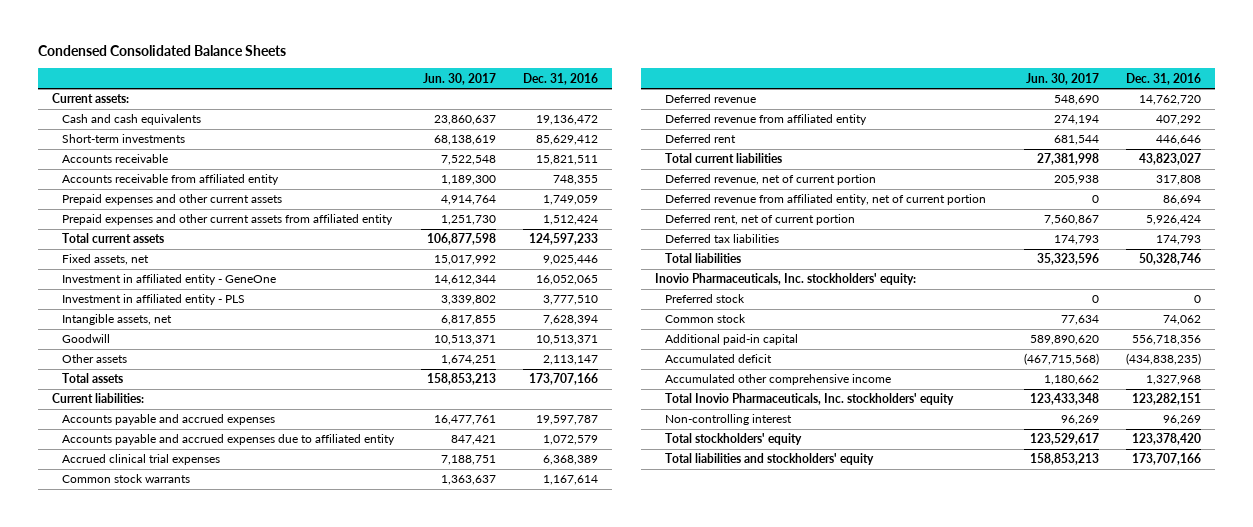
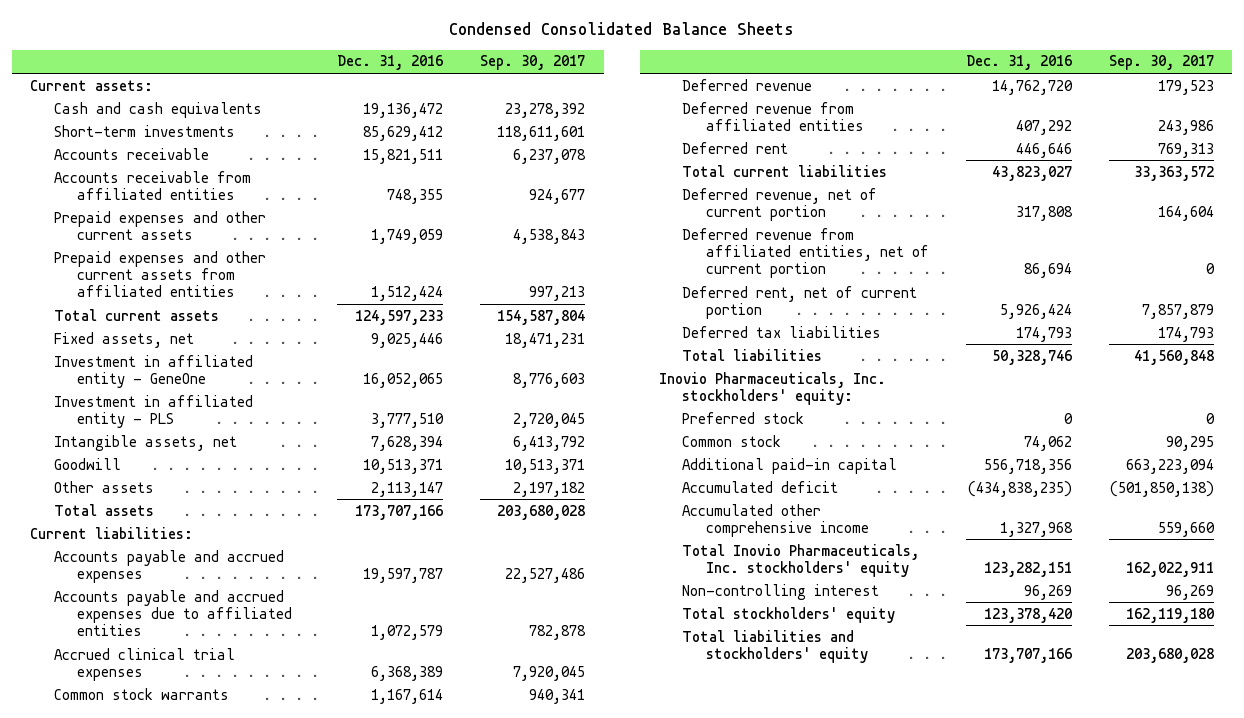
[422,72,496,85] Jun. 30, 2017 -> none
none -> [480,55,586,71] Sep. 30, 2017
[61,174,279,186] Accounts receivable from affiliated entity -> [53,170,251,200] Accounts receivable from affiliated entities
[61,214,393,226] Prepaid expenses and other current assets from affiliated entity -> [53,250,266,297] Prepaid expenses and other current assets from affiliated entities
[61,434,395,446] Accounts payable and accrued expenses due to affiliated entity -> [53,589,293,636] Accounts payable and accrued expenses due to affiliated entities
[665,114,868,126] Deferred revenue from affiliated entity -> [682,101,864,131] Deferred revenue from affiliated entities
[665,194,987,206] Deferred revenue from affiliated entity, net of current portion -> [682,227,929,278] Deferred revenue from affiliated entities, net of current portion

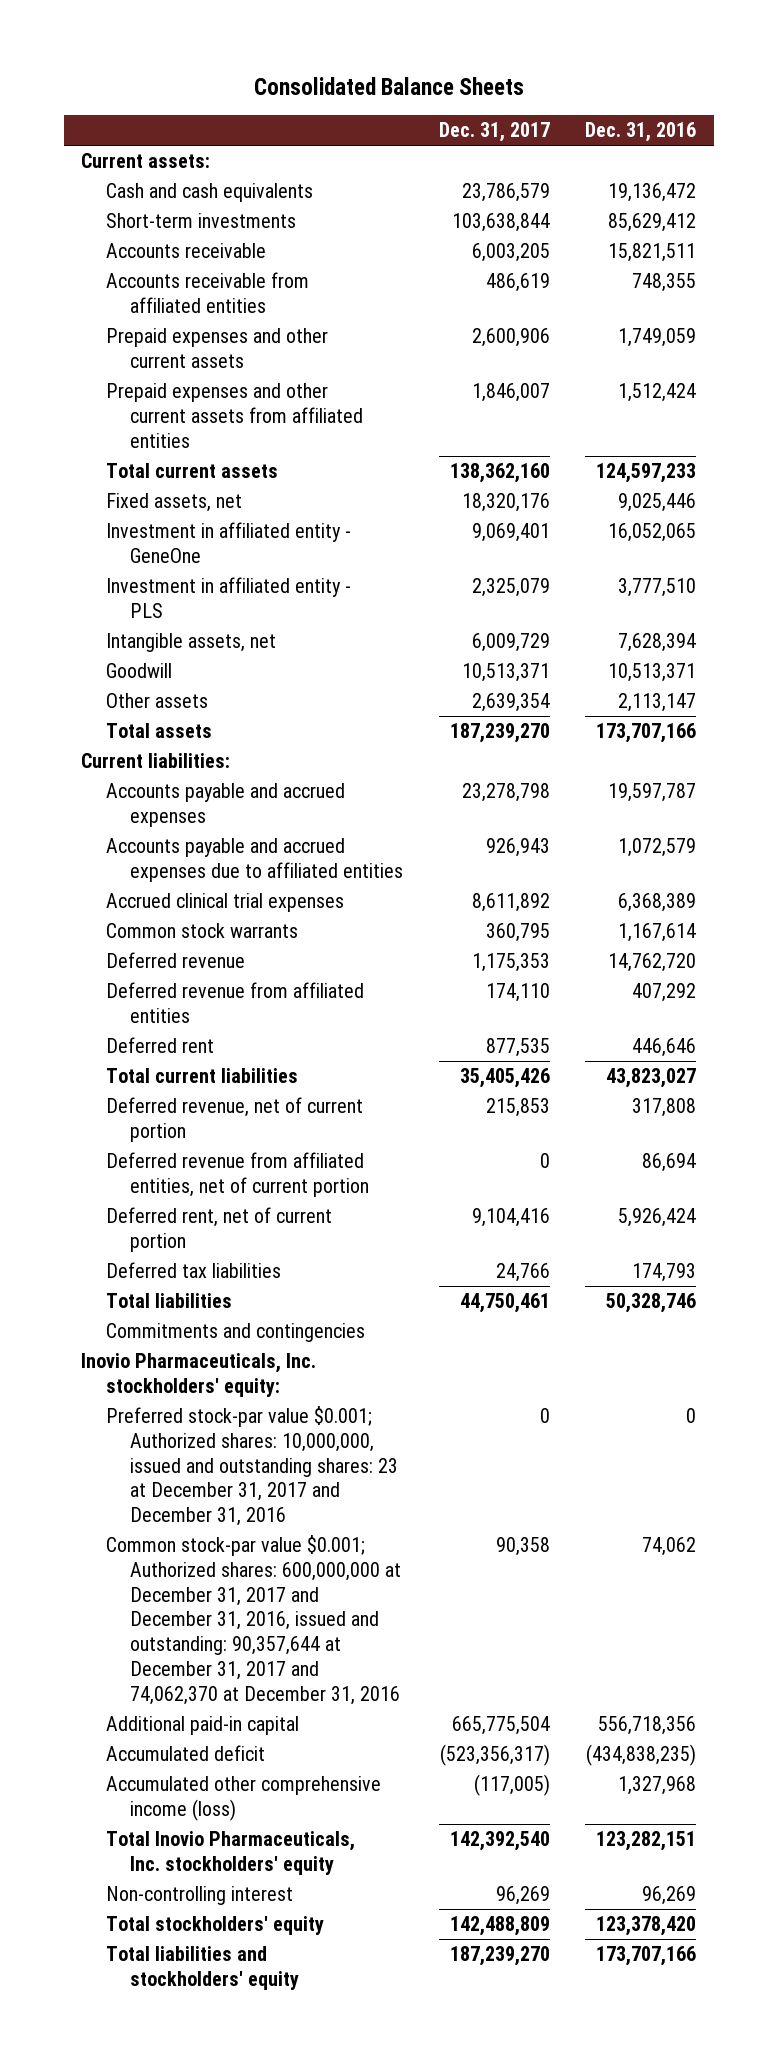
[449,21,795,35] Condensed Consolidated Balance Sheets -> [253,76,524,95] Consolidated Balance Sheets
[480,55,586,71] Sep. 30, 2017 -> none
none -> [438,122,550,143] Dec. 31, 2017
none -> [105,1323,365,1343] Commitments and contingencies
[682,411,805,424] Preferred stock -> [105,1406,399,1527] Preferred stock-par value $0.001; Authorized shares: 10,000,000, issued and outstanding shares: 23 at December 31, 2017 and December 31, 2016
[682,434,782,447] Common stock -> [105,1535,402,1705] Common stock-par value $0.001; Authorized shares: 600,000,000 at December 31, 2017 and December 31, 2016, issued and outstanding: 90,357,644 at December 31, 2017 and 74,062,370 at December 31, 2016
[682,503,869,537] Accumulated other comprehensive income -> [105,1776,381,1822] Accumulated other comprehensive income (loss)

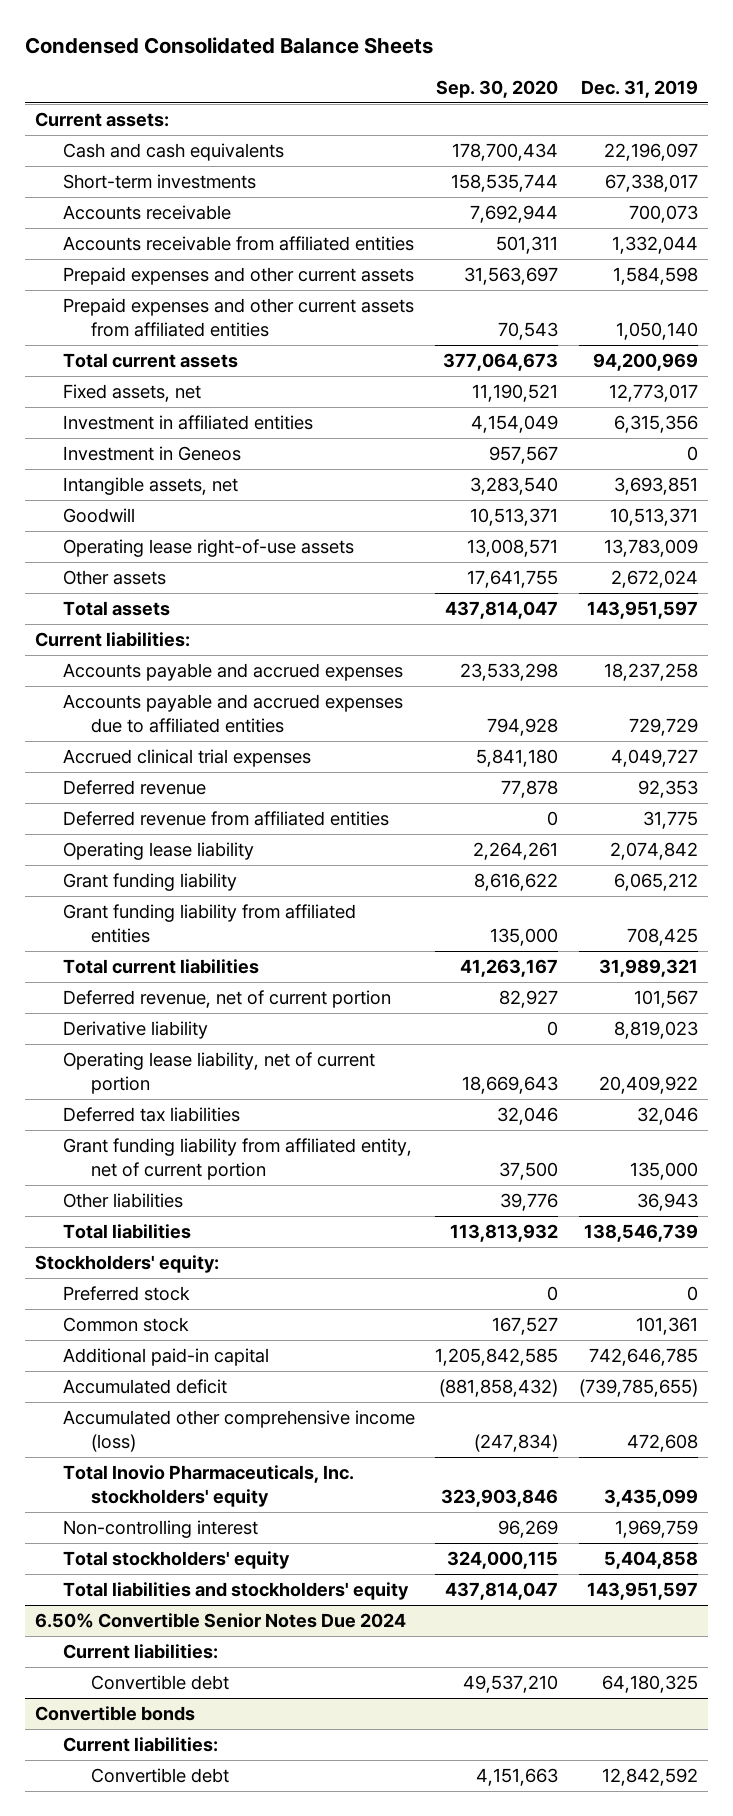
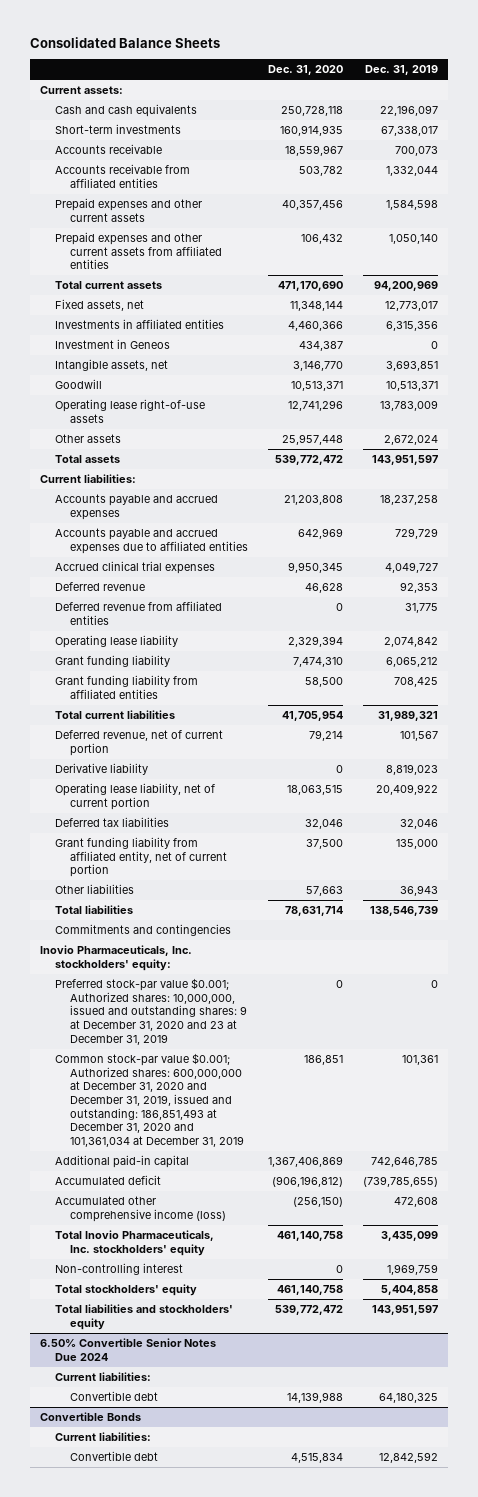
[24,37,433,55] Condensed Consolidated Balance Sheets -> [30,36,221,48] Consolidated Balance Sheets
[436,79,559,98] Sep. 30, 2020 -> none
none -> [268,65,344,76] Dec. 31, 2020
[62,414,313,430] Investment in affiliated entities -> [55,319,225,330] Investments in affiliated entities
[35,1254,220,1273] Stockholders' equity: -> none
none -> [55,924,232,937] Commitments and contingencies
none -> [40,945,193,971] Inovio Pharmaceuticals, Inc. stockholders' equity:
[62,1285,190,1301] Preferred stock -> [55,978,248,1045] Preferred stock-par value $0.001; Authorized shares: 10,000,000, issued and outstanding shares: 9 at December 31, 2020 and 23 at December 31, 2019
[62,1316,189,1332] Common stock -> [55,1053,245,1147] Common stock-par value $0.001; Authorized shares: 600,000,000 at December 31, 2020 and December 31, 2019, issued and outstanding: 186,851,493 at December 31, 2020 and 101,361,034 at December 31, 2019
[35,1705,196,1721] Convertible bonds -> [40,1412,142,1422] Convertible Bonds

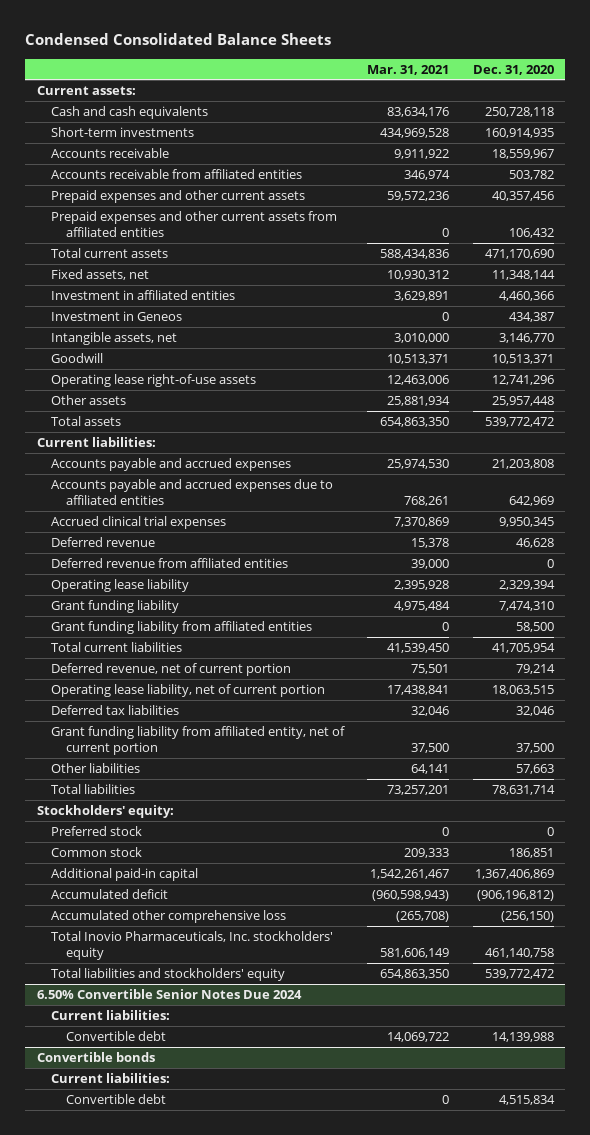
[30,36,221,48] Consolidated Balance Sheets -> [25,33,332,46] Condensed Consolidated Balance Sheets
[364,65,438,76] Dec. 31, 2019 -> none
none -> [367,64,450,75] Mar. 31, 2021
[55,319,225,330] Investments in affiliated entities -> [51,290,236,301] Investment in affiliated entities
[55,763,149,776] Derivative liability -> none
[55,924,232,937] Commitments and contingencies -> none
[40,945,193,971] Inovio Pharmaceuticals, Inc. stockholders' equity: -> none
none -> [36,805,174,819] Stockholders' equity:
[55,978,248,1045] Preferred stock-par value $0.001; Authorized shares: 10,000,000, issued and outstanding shares: 9 at December 31, 2020 and 23 at December 31, 2019 -> [51,826,143,837] Preferred stock
[55,1053,245,1147] Common stock-par value $0.001; Authorized shares: 600,000,000 at December 31, 2020 and December 31, 2019, issued and outstanding: 186,851,493 at December 31, 2020 and 101,361,034 at December 31, 2019 -> [51,847,143,858] Common stock
[55,1196,227,1222] Accumulated other comprehensive income (loss) -> [51,910,287,924] Accumulated other comprehensive loss
[55,1263,184,1276] Non-controlling interest -> none
[55,1284,198,1297] Total stockholders' equity -> none
[40,1412,142,1422] Convertible Bonds -> [36,1052,155,1063] Convertible bonds

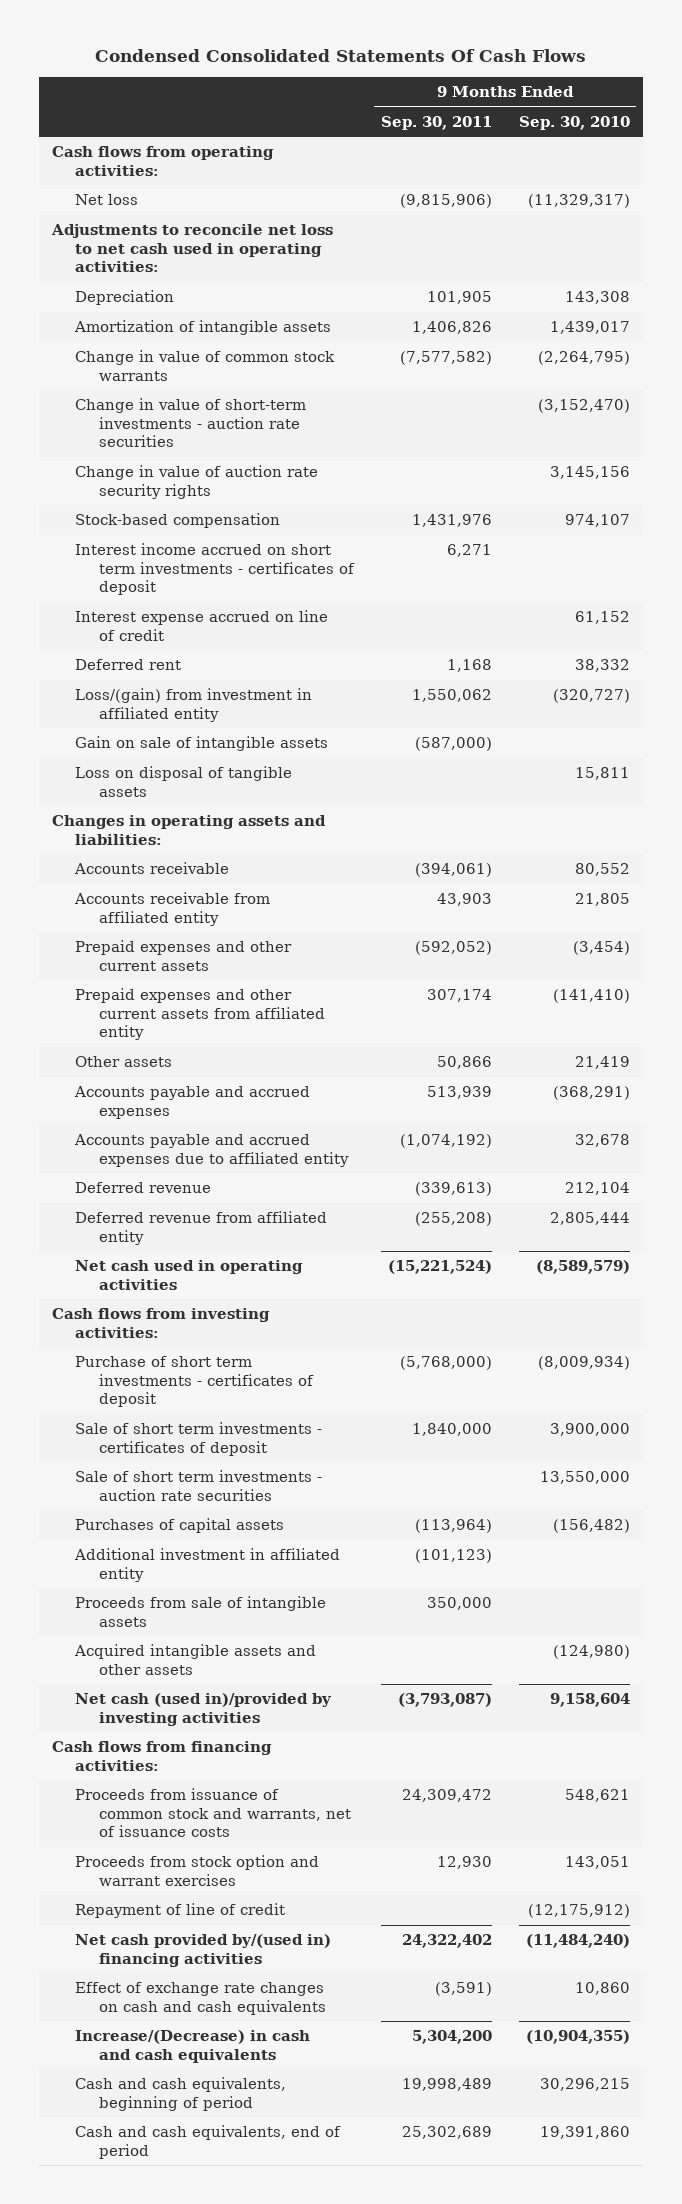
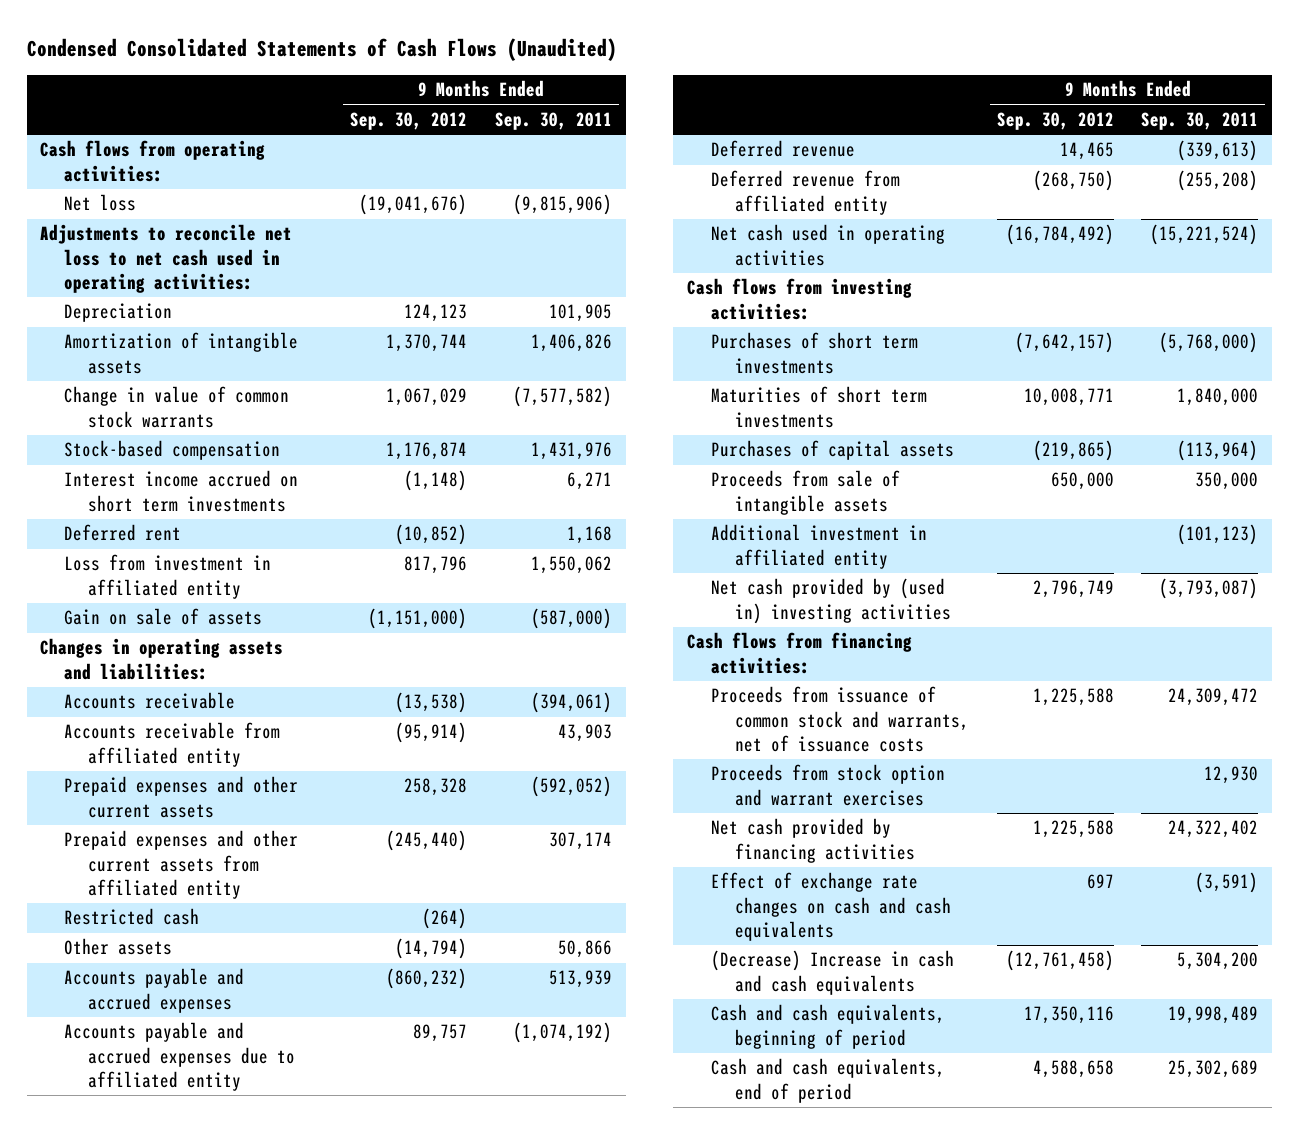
[94,48,586,62] Condensed Consolidated Statements Of Cash Flows -> [26,37,617,61] Condensed Consolidated Statements of Cash Flows (Unaudited)
[518,115,630,130] Sep. 30, 2010 -> none
none -> [350,111,468,130] Sep. 30, 2012
[75,398,307,448] Change in value of short-term investments - auction rate securities -> none
[75,465,319,499] Change in value of auction rate security rights -> none
[75,610,329,641] Interest expense accrued on line of credit -> none
[75,543,355,596] Interest income accrued on short term investments - certificates of deposit -> [64,470,299,512] Interest income accrued on short term investments
[75,766,293,797] Loss on disposal of tangible assets -> none
[75,688,313,722] Loss/(gain) from investment in affiliated entity -> [64,554,272,599] Loss from investment in affiliated entity
[75,736,329,752] Gain on sale of intangible assets -> [64,608,263,626] Gain on sale of assets
none -> [64,908,200,926] Restricted cash
[75,1470,323,1501] Sale of short term investments - auction rate securities -> none
[75,1356,314,1408] Purchase of short term investments - certificates of deposit -> [710,332,918,374] Purchases of short term investments
[75,1422,323,1456] Sale of short term investments - certificates of deposit -> [710,386,927,428] Maturities of short term investments
[74,1644,317,1675] Acquired intangible assets and other assets -> none
[74,1548,341,1582] Additional investment in affiliated entity -> [710,524,927,569] Additional investment in affiliated entity
[75,1693,333,1726] Net cash (used in)/provided by investing activities -> [710,578,951,624] Net cash provided by (used in) investing activities
[75,1903,286,1919] Repayment of line of credit -> none
[75,1934,332,1967] Net cash provided by/(used in) financing activities -> [710,818,915,863] Net cash provided by financing activities
[75,2030,311,2063] Increase/(Decrease) in cash and cash equivalents -> [710,950,954,995] (Decrease) Increase in cash and cash equivalents

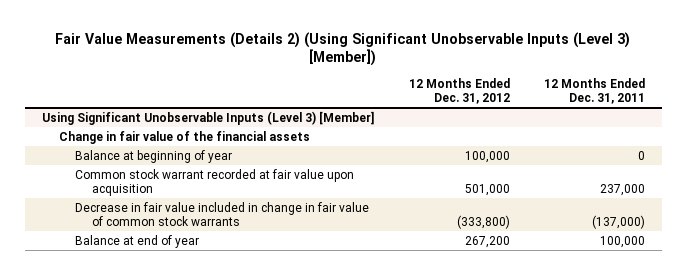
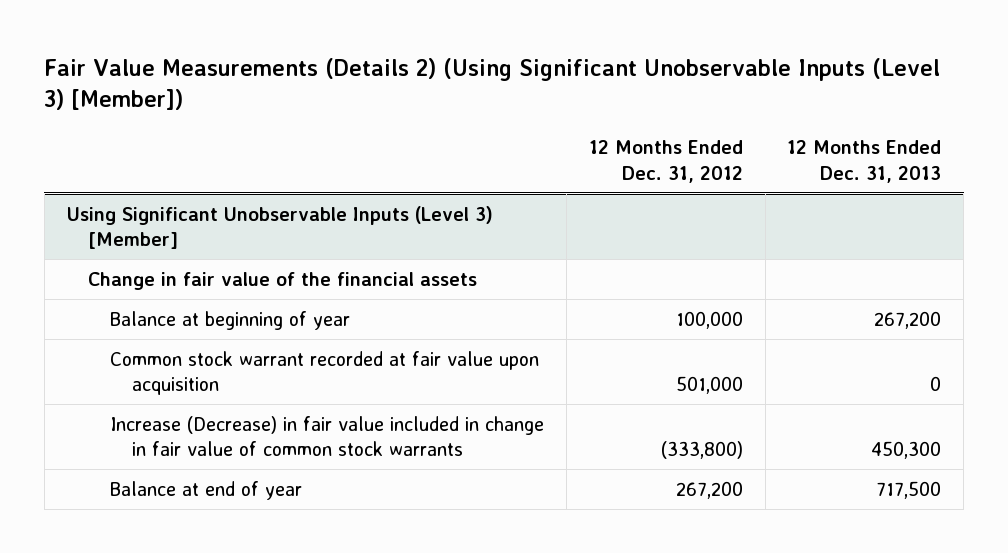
[544,78,646,105] 12 Months Ended Dec. 31, 2011 -> none
none -> [787,140,942,183] 12 Months Ended Dec. 31, 2013
[75,201,370,226] Decrease in fair value included in change in fair value of common stock warrants -> [110,415,545,457] Increase (Decrease) in fair value included in change in fair value of common stock warrants

